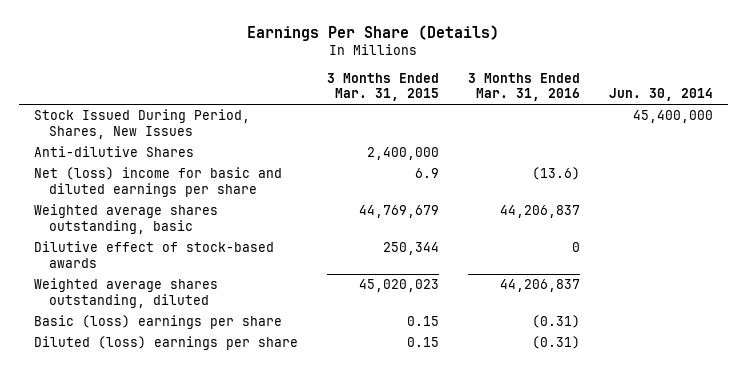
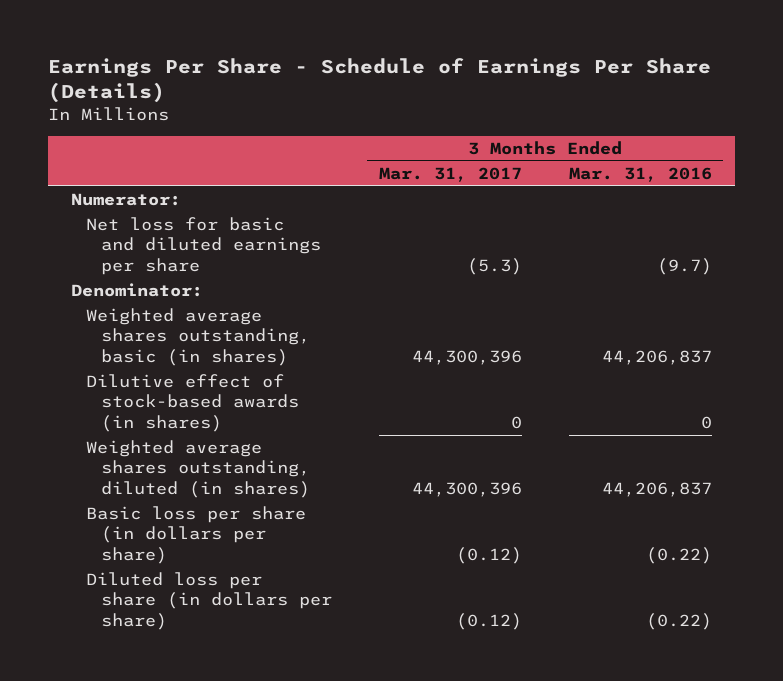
[247,25,500,42] Earnings Per Share (Details) -> [47,57,711,103] Earnings Per Share - Schedule of Earnings Per Share (Details)
[326,72,439,102] 3 Months Ended Mar. 31, 2015 -> none
[609,88,714,102] Jun. 30, 2014 -> none
none -> [378,166,522,182] Mar. 31, 2017
[33,109,250,139] Stock Issued During Period, Shares, New Issues -> none
[33,146,194,158] Anti-dilutive Shares -> none
none -> [71,193,182,207] Numerator:
[33,167,282,197] Net (loss) income for basic and diluted earnings per share -> [85,217,321,275] Net loss for basic and diluted earnings per share
[532,167,581,181] (13.6) -> [656,257,712,275] (9.7)
none -> [71,283,204,298] Denominator:
[33,204,218,234] Weighted average shares outstanding, basic -> [85,308,310,366] Weighted average shares outstanding, basic (in shares)
[33,241,274,268] Dilutive effect of stock-based awards -> [85,374,299,432] Dilutive effect of stock-based awards (in shares)
[33,278,218,308] Weighted average shares outstanding, diluted -> [85,440,310,498] Weighted average shares outstanding, diluted (in shares)
[33,315,282,330] Basic (loss) earnings per share -> [85,506,306,564] Basic loss per share (in dollars per share)
[532,315,581,329] (0.31) -> [645,546,712,564] (0.22)
[33,336,298,351] Diluted (loss) earnings per share -> [85,572,332,630] Diluted loss per share (in dollars per share)
[532,336,581,350] (0.31) -> [645,612,712,630] (0.22)

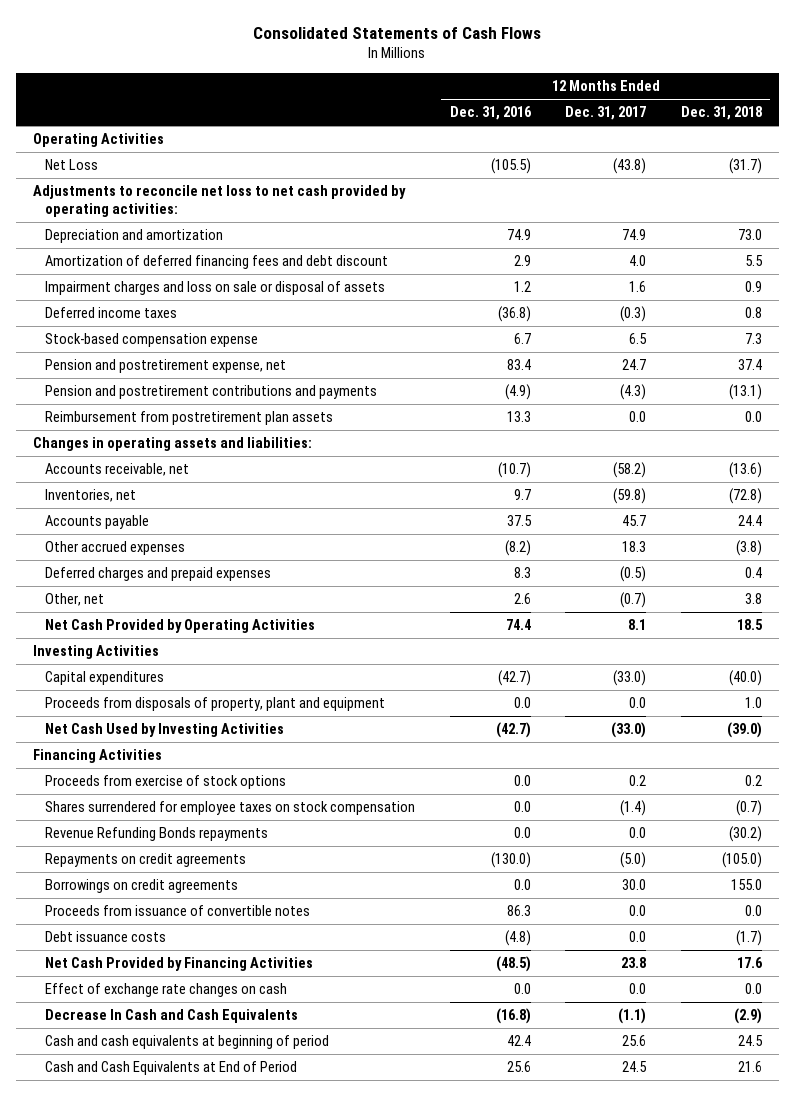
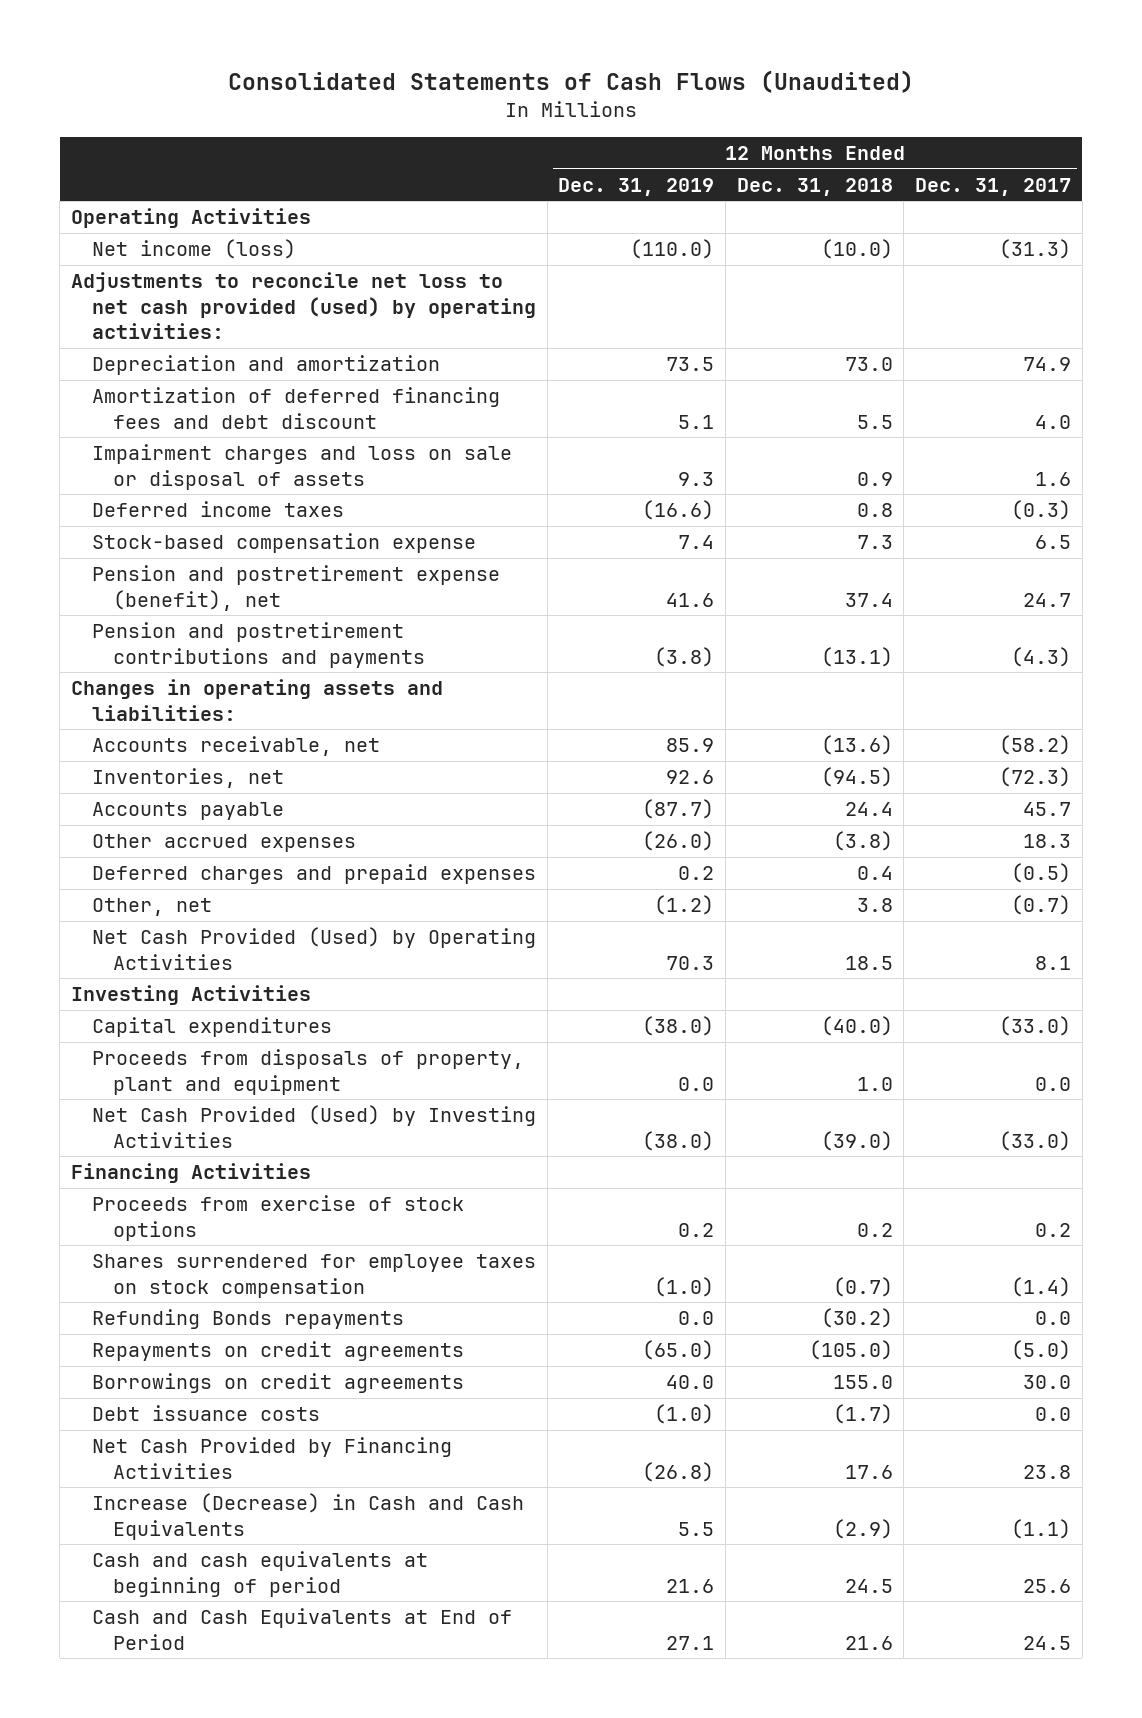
[253,26,542,39] Consolidated Statements of Cash Flows -> [227,70,914,94] Consolidated Statements of Cash Flows (Unaudited)
[449,106,532,121] Dec. 31, 2016 -> none
none -> [558,177,715,196] Dec. 31, 2019
[45,159,99,171] Net Loss -> [92,239,297,260] Net income (loss)
[613,158,647,175] (43.8) -> [999,239,1072,260] (31.3)
[728,158,762,175] (31.7) -> [820,239,893,260] (10.0)
[33,185,407,218] Adjustments to reconcile net loss to net cash provided by operating activities: -> [70,272,537,340] Adjustments to reconcile net loss to net cash provided (used) by operating activities:
[45,359,287,374] Pension and postretirement expense, net -> [92,565,501,611] Pension and postretirement expense (benefit), net
[45,411,334,426] Reimbursement from postretirement plan assets -> none
[613,488,647,505] (59.8) -> [999,767,1072,788] (72.3)
[728,488,762,505] (72.8) -> [820,767,893,788] (94.5)
[45,619,316,634] Net Cash Provided by Operating Activities -> [92,927,537,970] Net Cash Provided (Used) by Operating Activities
[45,723,285,738] Net Cash Used by Investing Activities -> [92,1105,537,1148] Net Cash Provided (Used) by Investing Activities
[45,827,269,842] Revenue Refunding Bonds repayments -> [92,1309,405,1330] Refunding Bonds repayments
[45,905,311,917] Proceeds from issuance of convertible notes -> none
[45,983,288,998] Effect of exchange rate changes on cash -> none
[45,1009,299,1024] Decrease In Cash and Cash Equivalents -> [92,1493,525,1540] Increase (Decrease) in Cash and Cash Equivalents

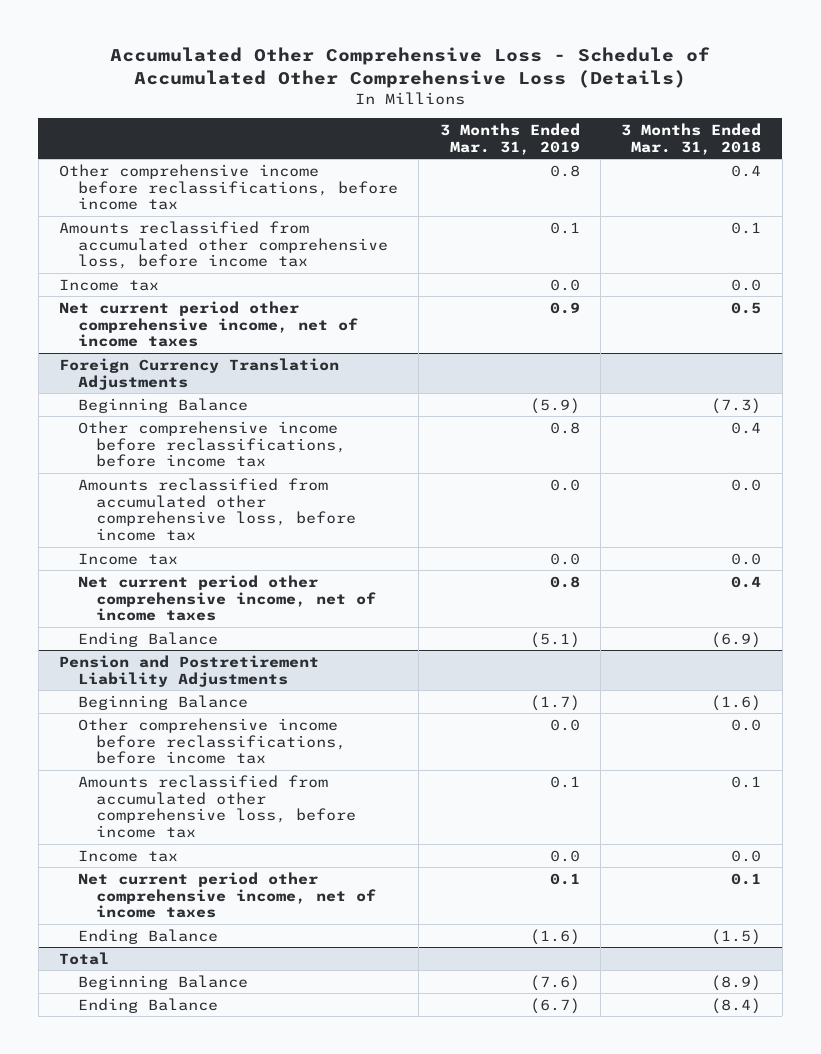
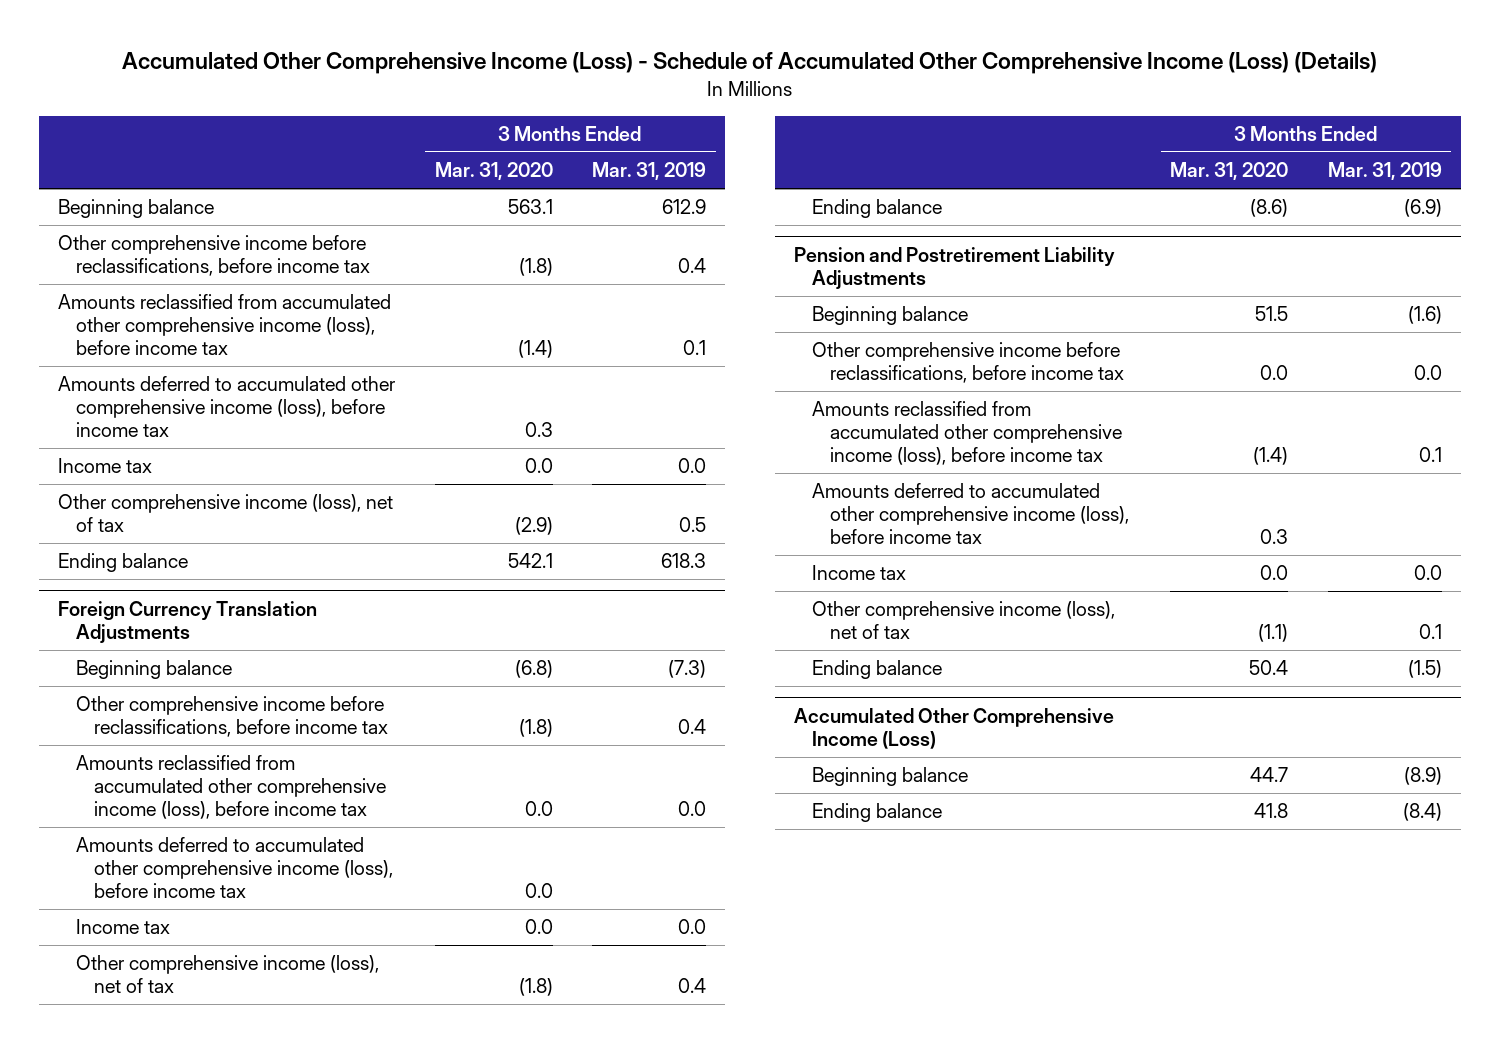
[110,47,711,88] Accumulated Other Comprehensive Loss - Schedule of Accumulated Other Comprehensive Loss (Details) -> [121,52,1377,75] Accumulated Other Comprehensive Income (Loss) - Schedule of Accumulated Other Comprehensive Income (Loss) (Details)
[621,122,762,155] 3 Months Ended Mar. 31, 2018 -> none
none -> [434,162,553,181] Mar. 31, 2020
none -> [58,199,215,219] Beginning balance
[549,164,580,177] 0.8 -> [677,258,706,274] 0.4
[59,220,388,270] Amounts reclassified from accumulated other comprehensive loss, before income tax -> [58,294,392,356] Amounts reclassified from accumulated other comprehensive income (loss), before income tax
none -> [58,376,396,438] Amounts deferred to accumulated other comprehensive income (loss), before income tax
[59,300,358,348] Net current period other comprehensive income, net of income taxes -> [58,494,394,533] Other comprehensive income (loss), net of tax
[549,301,580,314] 0.9 -> [678,517,706,533] 0.5
none -> [58,553,189,573] Ending balance
[77,397,248,413] Beginning Balance -> [76,660,233,680] Beginning balance
[529,397,580,414] (5.9) -> [667,660,706,679] (7.3)
[549,421,580,434] 0.8 -> [677,719,706,735] 0.4
[77,477,357,542] Amounts reclassified from accumulated other comprehensive loss, before income tax -> [76,755,387,820] Amounts reclassified from accumulated other comprehensive income (loss), before income tax
none -> [76,837,394,899] Amounts deferred to accumulated other comprehensive income (loss), before income tax
[77,574,377,622] Net current period other comprehensive income, net of income taxes -> [76,955,380,994] Other comprehensive income (loss), net of tax
[549,575,580,588] 0.8 -> [677,978,706,994] 0.4
[77,631,218,647] Ending Balance -> [812,199,943,219] Ending balance
[529,631,580,648] (5.1) -> [1403,199,1442,218] (6.9)
[77,694,248,710] Beginning Balance -> [812,306,969,326] Beginning balance
[529,694,580,711] (1.7) -> [1407,306,1442,325] (1.6)
[77,774,357,839] Amounts reclassified from accumulated other comprehensive loss, before income tax -> [812,401,1123,466] Amounts reclassified from accumulated other comprehensive income (loss), before income tax
none -> [812,483,1130,545] Amounts deferred to accumulated other comprehensive income (loss), before income tax
[77,871,377,919] Net current period other comprehensive income, net of income taxes -> [812,601,1116,640] Other comprehensive income (loss), net of tax
[77,928,218,944] Ending Balance -> [812,660,943,680] Ending balance
[529,928,580,945] (1.6) -> [1407,660,1442,679] (1.5)
[59,951,110,965] Total -> [794,707,1115,749] Accumulated Other Comprehensive Income (Loss)
[77,974,248,990] Beginning Balance -> [812,767,969,787] Beginning balance
[529,974,580,991] (7.6) -> [1403,767,1442,786] (8.9)
[77,997,218,1013] Ending Balance -> [812,803,943,823] Ending balance
[529,997,580,1014] (6.7) -> [1402,803,1442,822] (8.4)

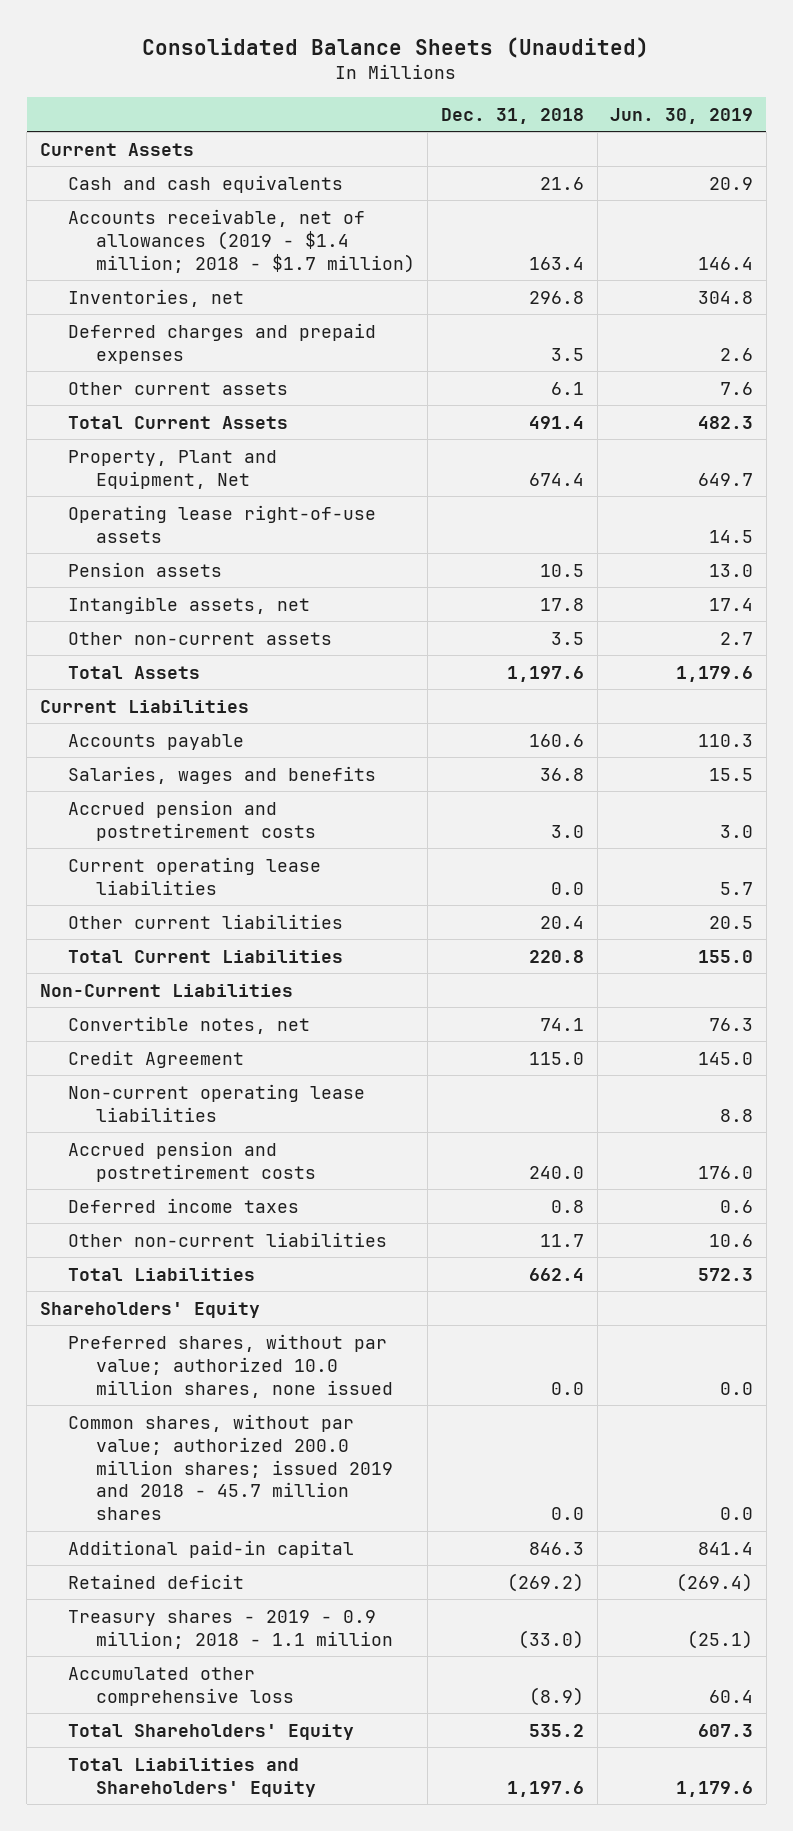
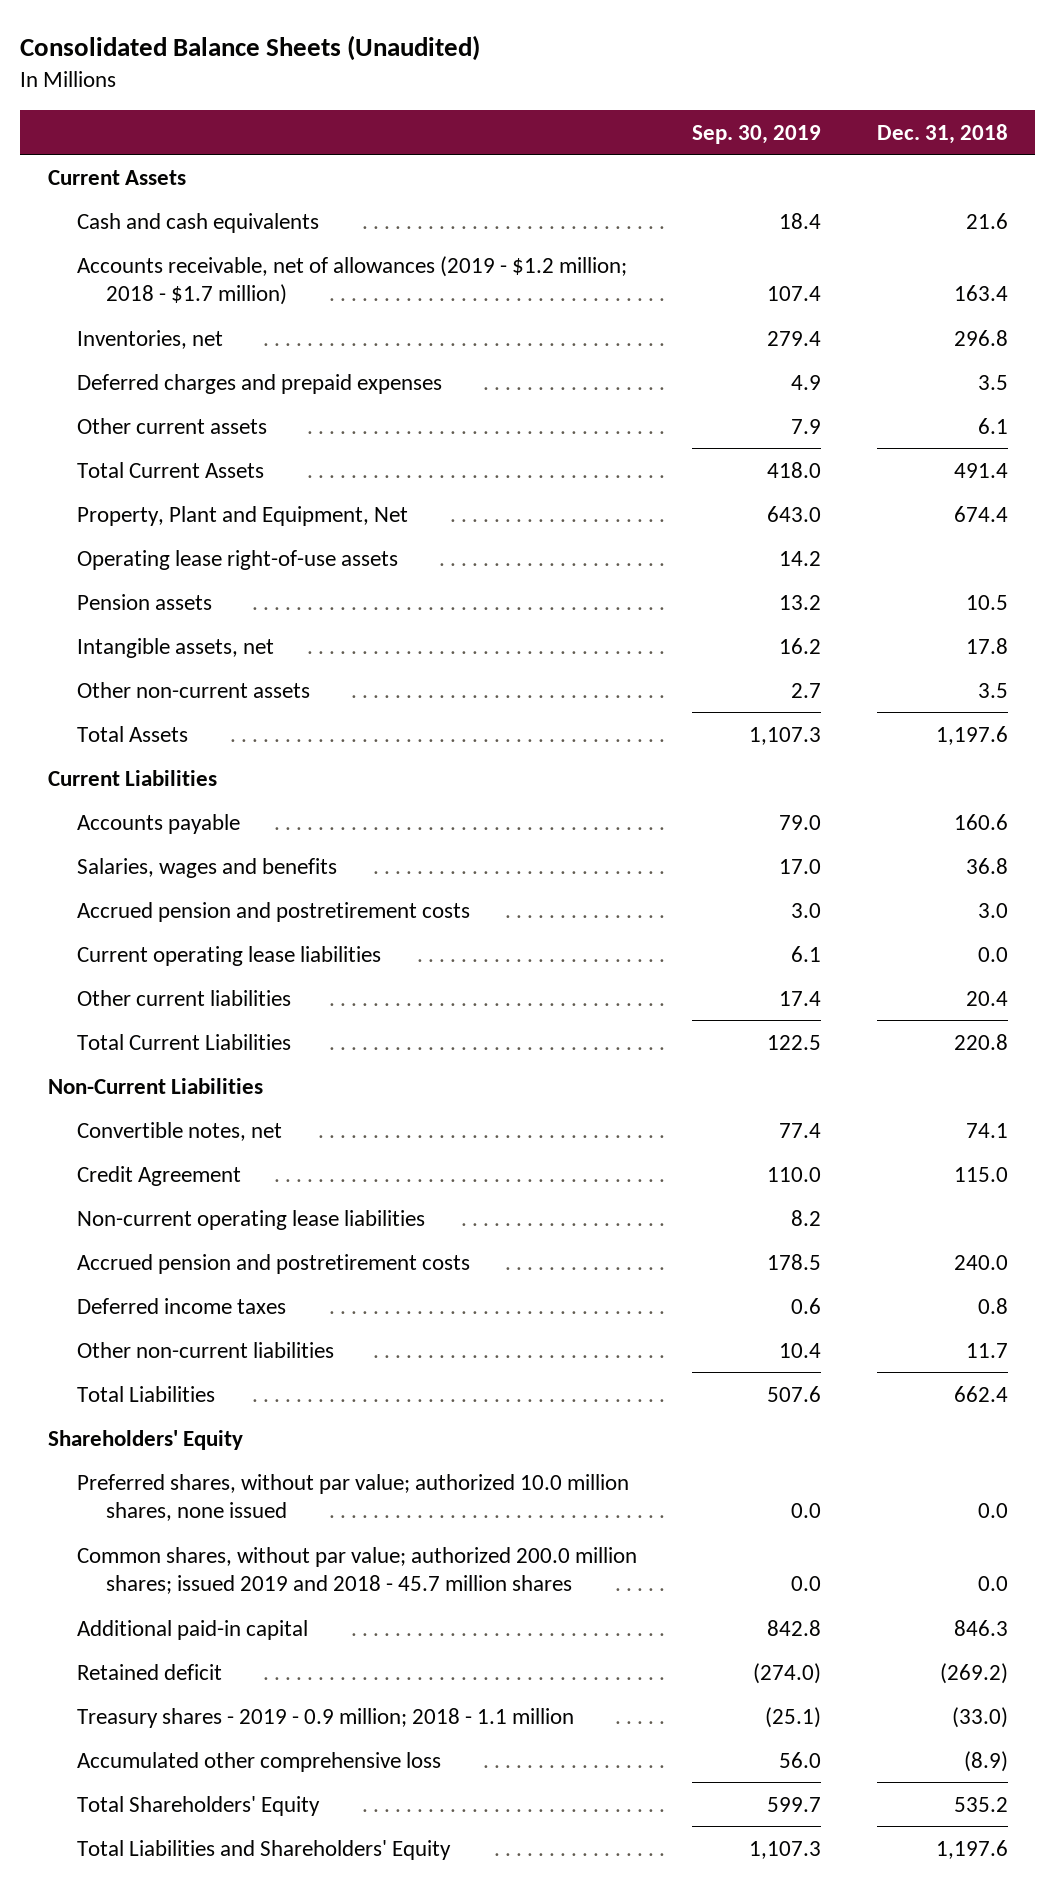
[610,107,754,124] Jun. 30, 2019 -> none
none -> [692,124,822,144] Sep. 30, 2019
[67,208,415,273] Accounts receivable, net of allowances (2019 - $1.4 million; 2018 - $1.7 million) -> [77,255,628,306] Accounts receivable, net of allowances (2019 - $1.2 million; 2018 - $1.7 million)

